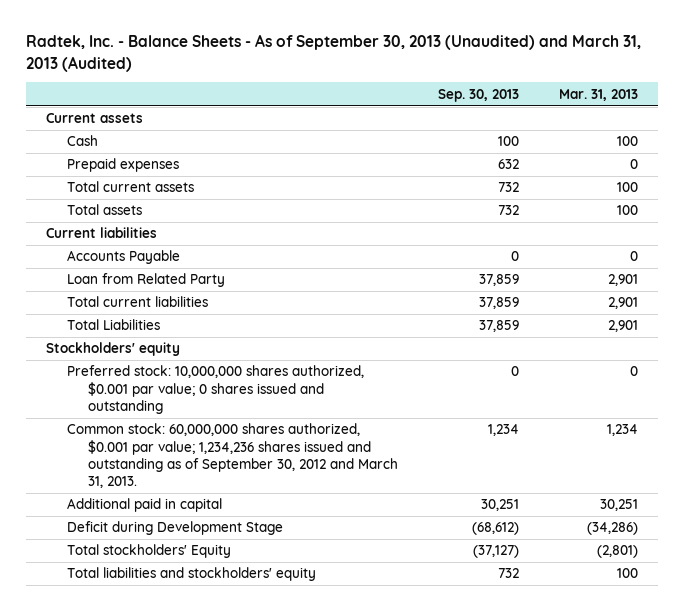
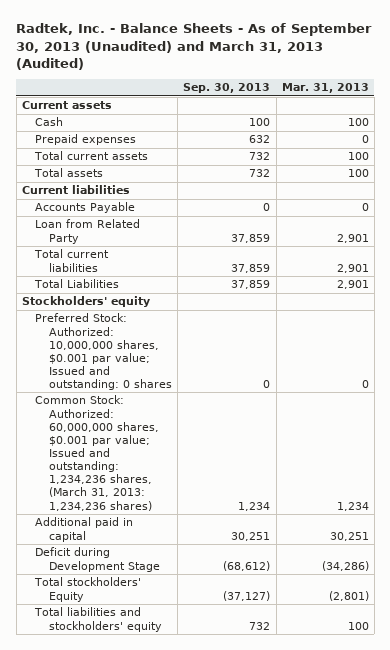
[67,365,365,414] Preferred stock: 10,000,000 shares authorized, $0.001 par value; 0 shares issued and outstanding -> [35,313,173,391] Preferred Stock: Authorized: 10,000,000 shares, $0.001 par value; Issued and outstanding: 0 shares
[67,423,399,488] Common stock: 60,000,000 shares authorized, $0.001 par value; 1,234,236 shares issued and outstanding as of September 30, 2012 and March 31, 2013. -> [35,395,160,511] Common Stock: Authorized: 60,000,000 shares, $0.001 par value; Issued and outstanding: 1,234,236 shares, (March 31, 2013: 1,234,236 shares)

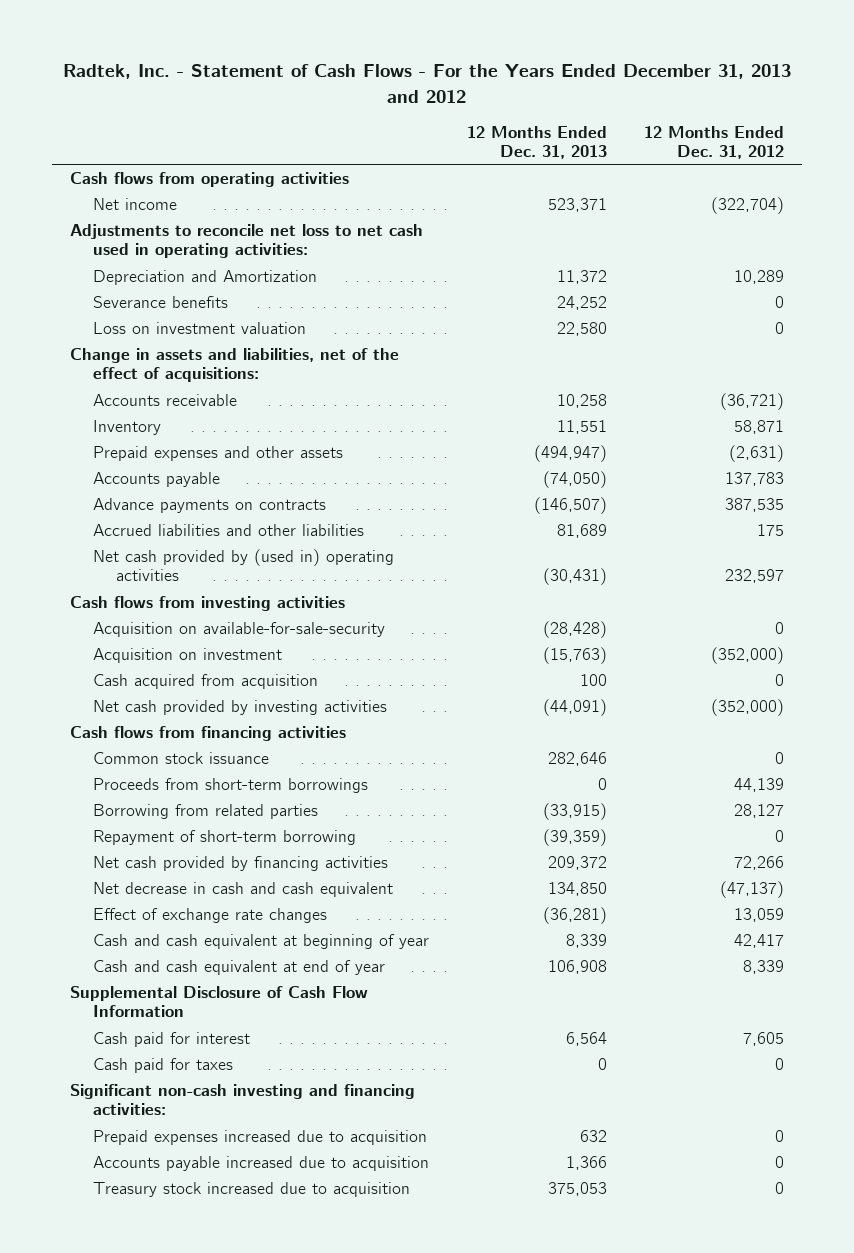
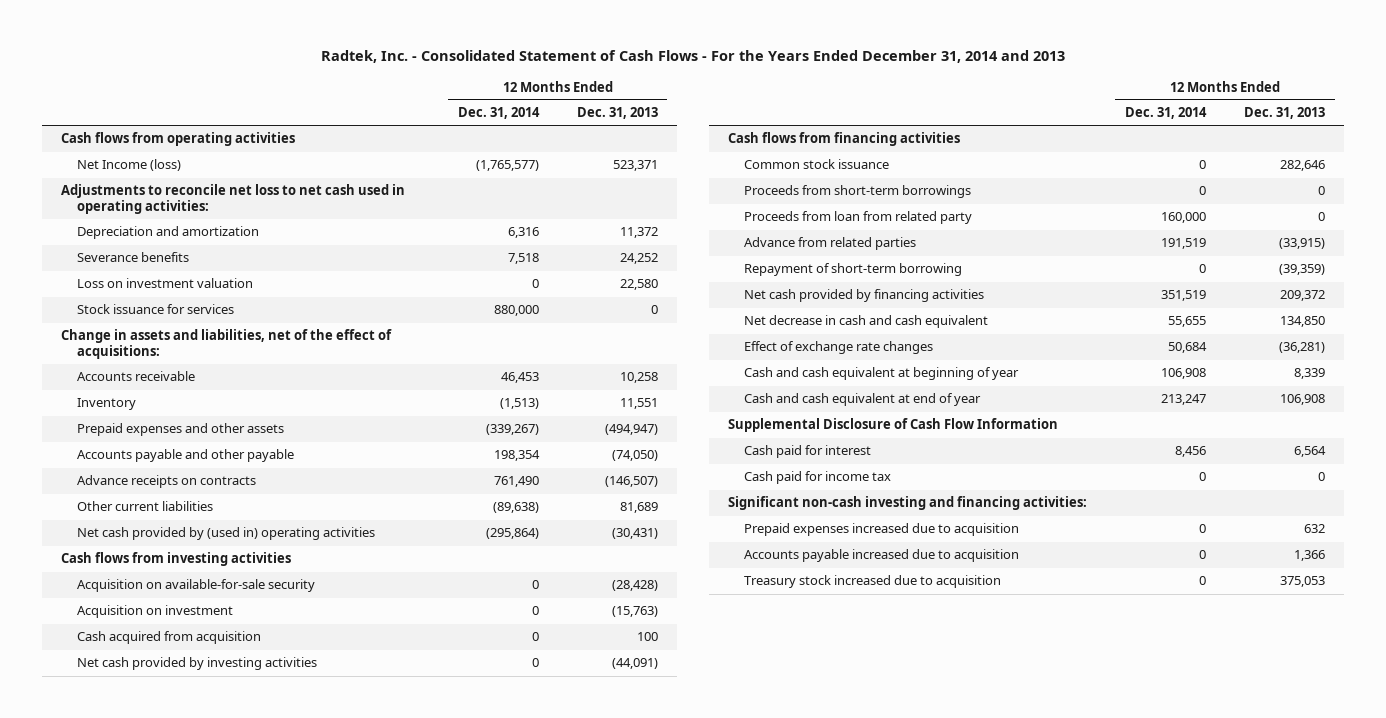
[63,64,792,103] Radtek, Inc. - Statement of Cash Flows - For the Years Ended December 31, 2013 and 2012 -> [320,50,1065,64] Radtek, Inc. - Consolidated Statement of Cash Flows - For the Years Ended December 31, 2014 and 2013
[643,125,784,159] 12 Months Ended Dec. 31, 2012 -> none
none -> [457,107,540,120] Dec. 31, 2014
[93,197,178,210] Net income -> [77,159,182,172] Net Income (loss)
[93,269,318,285] Depreciation and Amortization -> [77,226,260,240] Depreciation and amortization
none -> [77,304,235,315] Stock issuance for services
[93,471,221,487] Accounts payable -> [77,449,295,463] Accounts payable and other payable
[93,497,327,513] Advance payments on contracts -> [77,475,257,489] Advance receipts on contracts
[93,523,365,536] Accrued liabilities and other liabilities -> [77,501,214,512] Other current liabilities
[93,621,386,637] Acquisition on available-for-sale-security -> [77,579,316,593] Acquisition on available-for-sale security
none -> [744,211,973,225] Proceeds from loan from related party
[93,803,319,819] Borrowing from related parties -> [744,237,917,251] Advance from related parties
[93,1057,234,1073] Cash paid for taxes -> [744,471,892,485] Cash paid for income tax

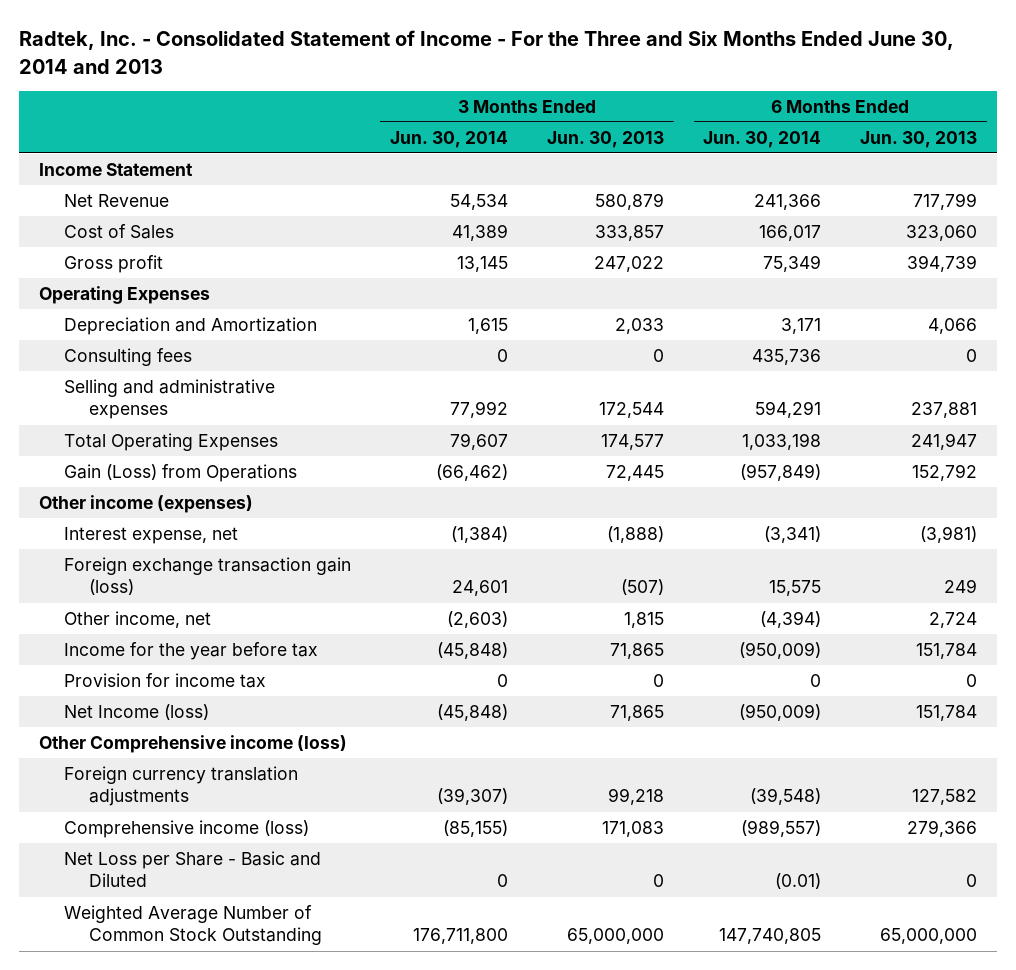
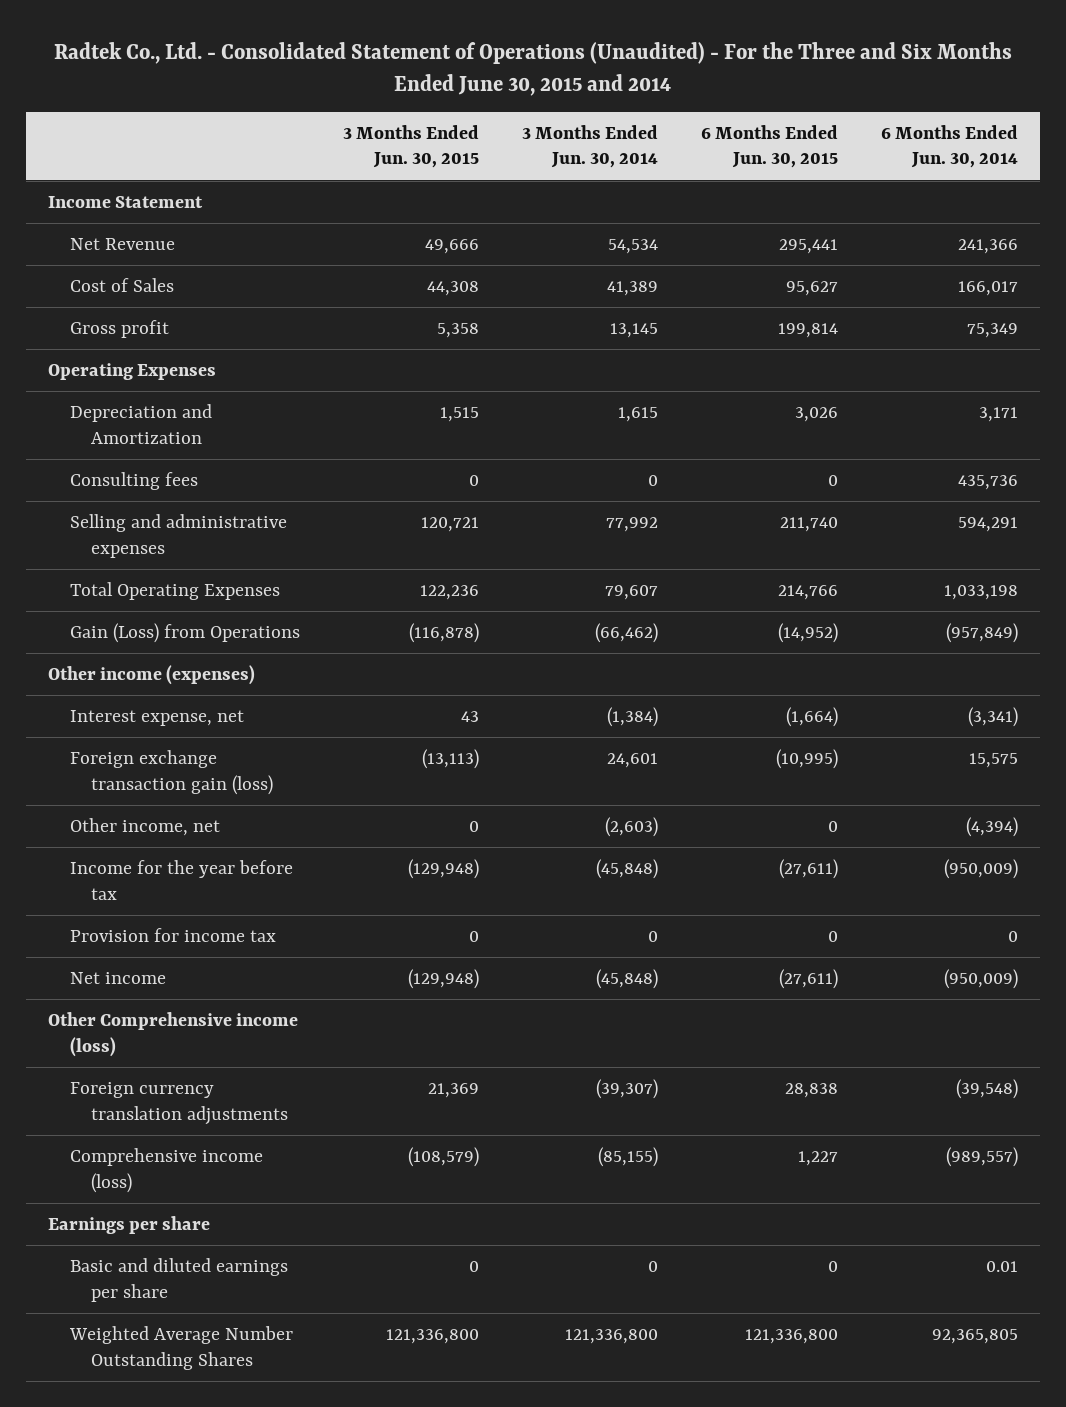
[19,30,955,74] Radtek, Inc. - Consolidated Statement of Income - For the Three and Six Months Ended June 30, 2014 and 2013 -> [54,41,1013,96] Radtek Co., Ltd. - Consolidated Statement of Operations (Unaudited) - For the Three and Six Months Ended June 30, 2015 and 2014
[547,130,665,148] Jun. 30, 2013 -> none
[860,130,978,148] Jun. 30, 2013 -> none
none -> [342,124,479,169] 3 Months Ended Jun. 30, 2015
none -> [701,124,839,169] 6 Months Ended Jun. 30, 2015
[63,703,209,720] Net Income (loss) -> [69,971,166,984] Net income
none -> [47,1215,210,1234] Earnings per share
[63,850,321,888] Net Loss per Share - Basic and Diluted -> [69,1257,288,1302] Basic and diluted earnings per share
[775,873,822,890] (0.01) -> [986,1260,1019,1272] 0.01
[63,904,322,946] Weighted Average Number of Common Stock Outstanding -> [68,1325,293,1370] Weighted Average Number Outstanding Shares
[412,928,508,945] 176,711,800 -> [564,1328,658,1344] 121,336,800
[719,928,822,945] 147,740,805 -> [932,1328,1019,1344] 92,365,805

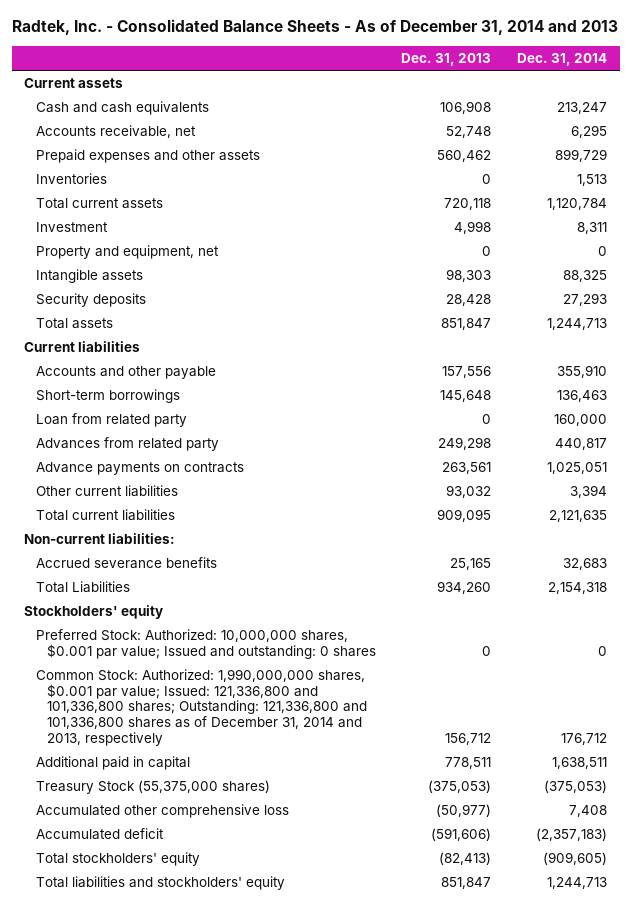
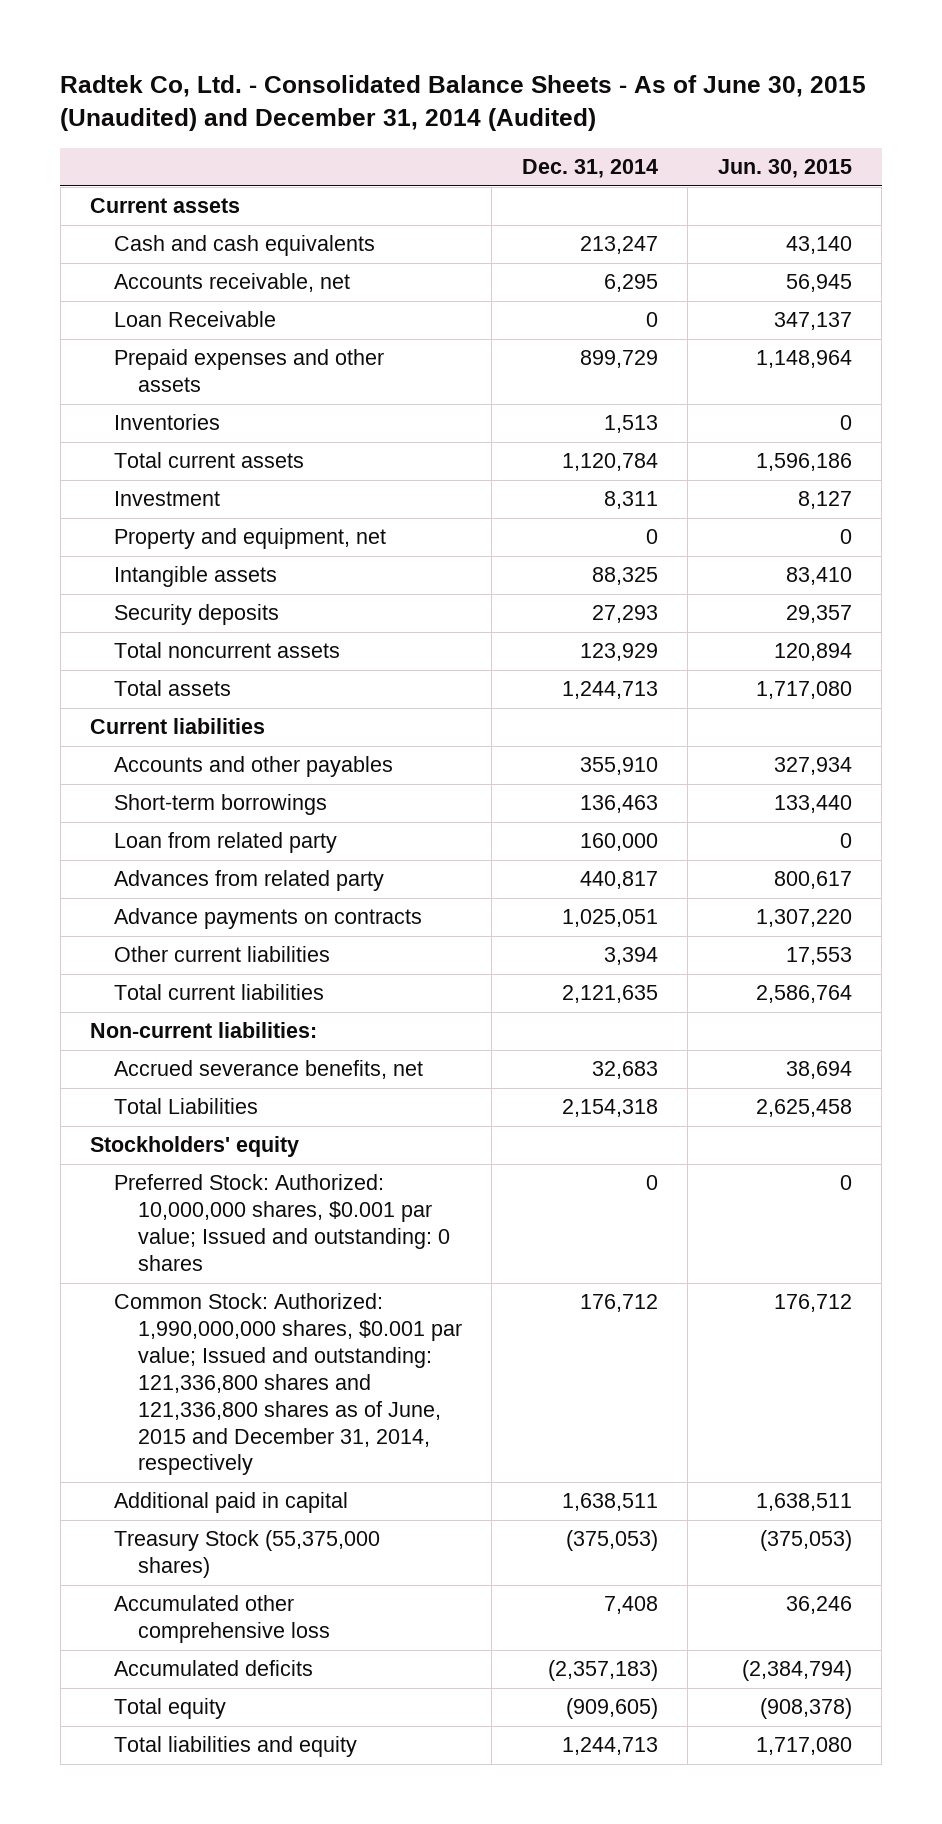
[11,19,618,36] Radtek, Inc. - Consolidated Balance Sheets - As of December 31, 2014 and 2013 -> [60,75,867,132] Radtek Co, Ltd. - Consolidated Balance Sheets - As of June 30, 2015 (Unaudited) and December 31, 2014 (Audited)
[401,52,492,66] Dec. 31, 2013 -> none
none -> [717,159,852,179] Jun. 30, 2015
none -> [113,311,276,328] Loan Receivable
none -> [113,642,340,659] Total noncurrent assets
[35,366,216,380] Accounts and other payable -> [113,756,393,778] Accounts and other payables
[35,557,217,570] Accrued severance benefits -> [113,1060,423,1080] Accrued severance benefits, net
[35,669,367,746] Common Stock: Authorized: 1,990,000,000 shares, $0.001 par value; Issued: 121,336,800 and 101,336,800 shares; Outstanding: 121,336,800 and 101,336,800 shares as of December 31, 2014 and 2013, respectively -> [113,1293,462,1476] Common Stock: Authorized: 1,990,000,000 shares, $0.001 par value; Issued and outstanding: 121,336,800 shares and 121,336,800 shares as of June, 2015 and December 31, 2014, respectively
[35,828,164,841] Accumulated deficit -> [113,1660,313,1677] Accumulated deficits
[35,852,200,867] Total stockholders' equity -> [113,1698,226,1720] Total equity
[35,876,285,891] Total liabilities and stockholders' equity -> [113,1736,357,1758] Total liabilities and equity

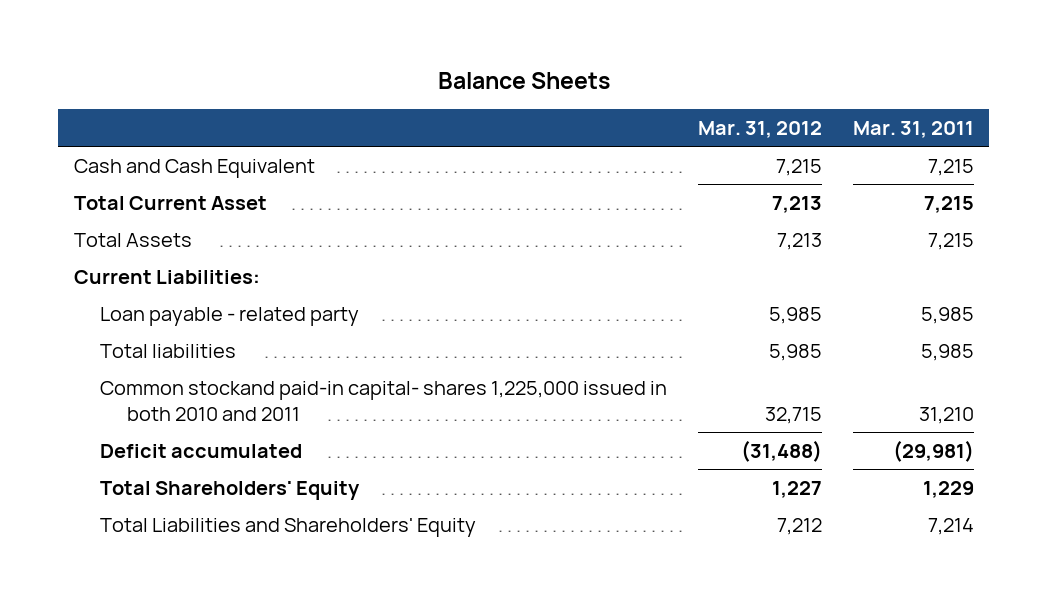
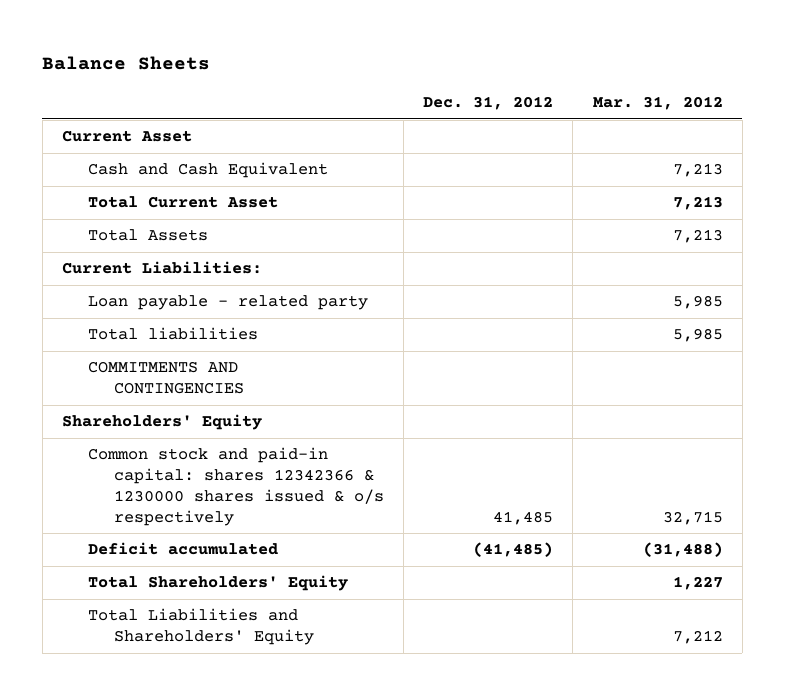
[852,121,974,139] Mar. 31, 2011 -> none
none -> [423,96,554,111] Dec. 31, 2012
none -> [62,130,193,143] Current Asset
[775,158,822,176] 7,215 -> [672,163,723,178] 7,213
none -> [88,361,244,395] COMMITMENTS AND CONTINGENCIES
none -> [62,414,263,431] Shareholders' Equity
[100,380,668,421] Common stockand paid-in capital- shares 1,225,000 issued in both 2010 and 2011 -> [88,447,384,526] Common stock and paid-in capital: shares 12342366 & 1230000 shares issued & o/s respectively

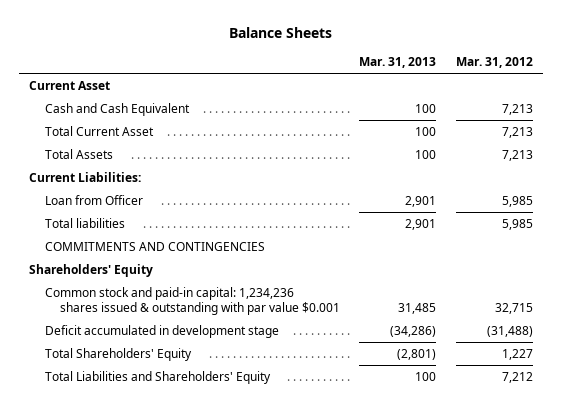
[423,96,554,111] Dec. 31, 2012 -> none
none -> [359,57,437,69] Mar. 31, 2013
[88,295,369,311] Loan payable - related party -> [44,194,143,205] Loan from Officer
[88,447,384,526] Common stock and paid-in capital: shares 12342366 & 1230000 shares issued & o/s respectively -> [44,286,340,315] Common stock and paid-in capital: 1,234,236 shares issued & outstanding with par value $0.001
[88,542,279,556] Deficit accumulated -> [44,324,279,338] Deficit accumulated in development stage

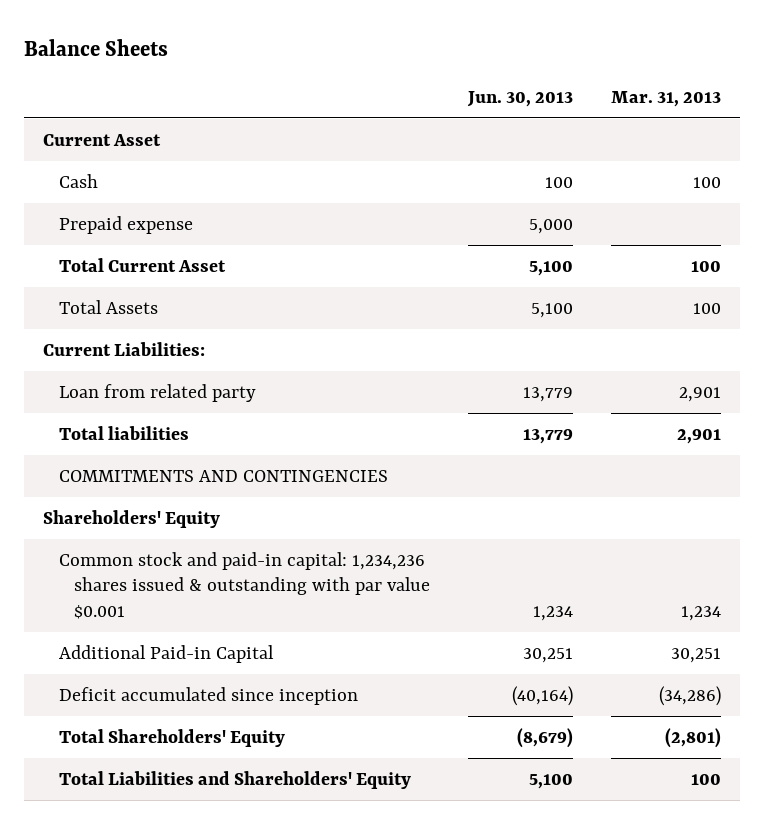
[456,57,534,69] Mar. 31, 2012 -> none
none -> [467,90,574,107] Jun. 30, 2013
[44,102,190,116] Cash and Cash Equivalent -> [58,173,98,188] Cash
none -> [58,215,193,234] Prepaid expense
[44,194,143,205] Loan from Officer -> [58,383,256,402] Loan from related party
[398,302,437,314] 31,485 -> [681,606,722,622] 1,234
none -> [58,644,274,663] Additional Paid-in Capital
[44,324,279,338] Deficit accumulated in development stage -> [58,686,358,705] Deficit accumulated since inception

